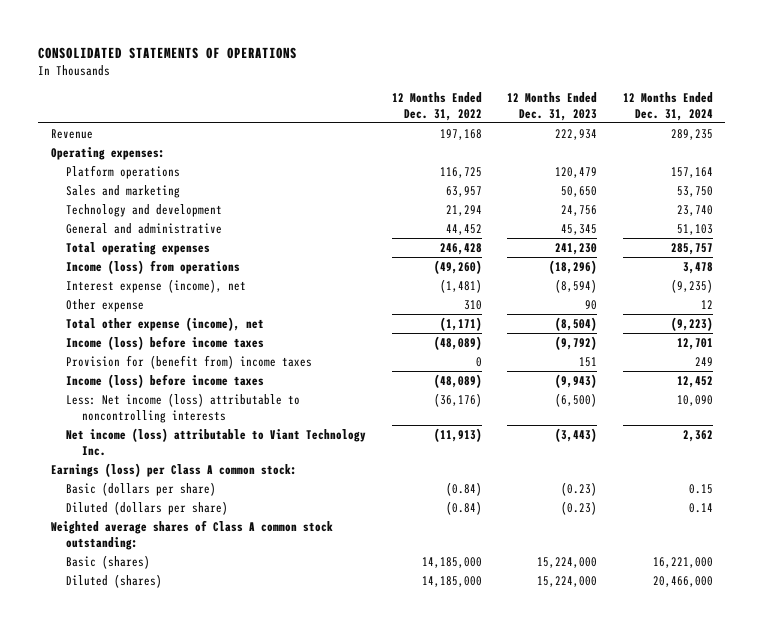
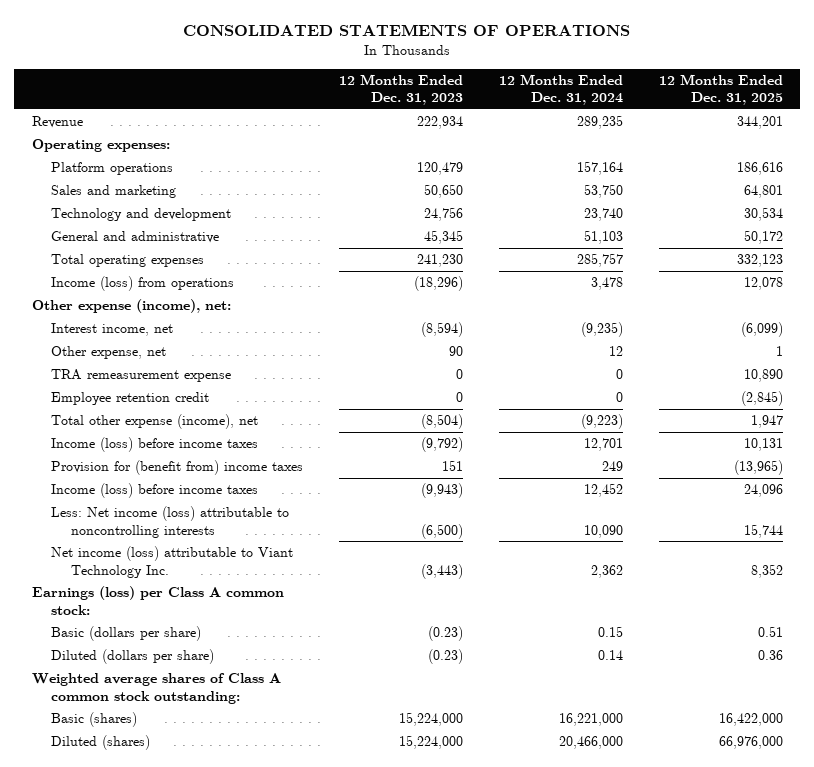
[391,91,482,121] 12 Months Ended Dec. 31, 2022 -> none
none -> [658,73,783,106] 12 Months Ended Dec. 31, 2025
none -> [31,299,231,314] Other expense (income), net:
[66,279,247,294] Interest expense (income), net -> [51,323,174,337] Interest income, net
[66,299,145,313] Other expense -> [51,346,167,360] Other expense, net
none -> [51,369,232,383] TRA remeasurement expense
none -> [51,392,210,406] Employee retention credit

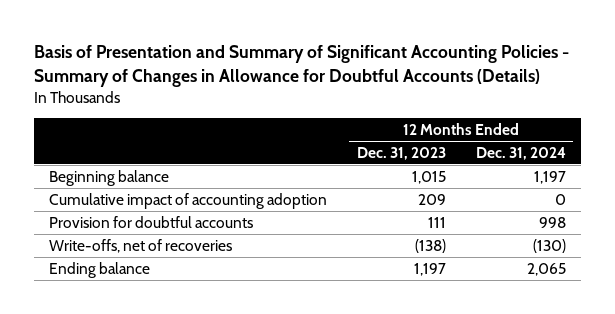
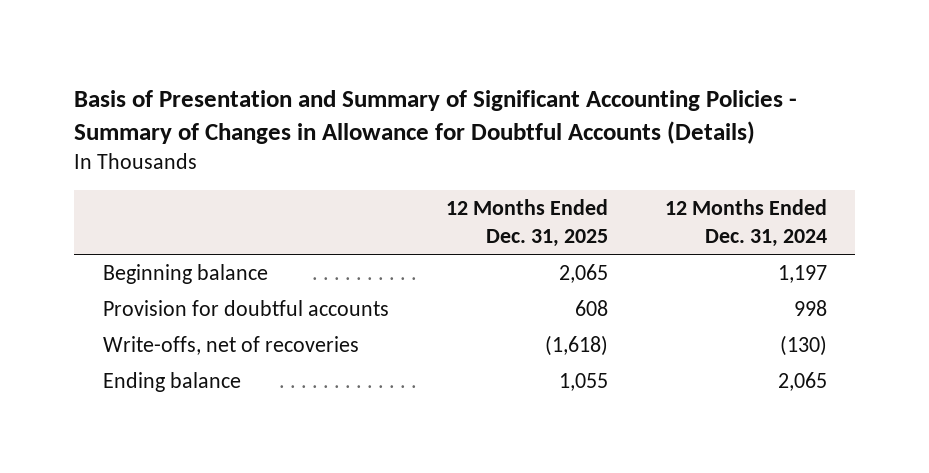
[356,146,446,160] Dec. 31, 2023 -> none
none -> [445,199,608,247] 12 Months Ended Dec. 31, 2025
[49,192,328,209] Cumulative impact of accounting adoption -> none

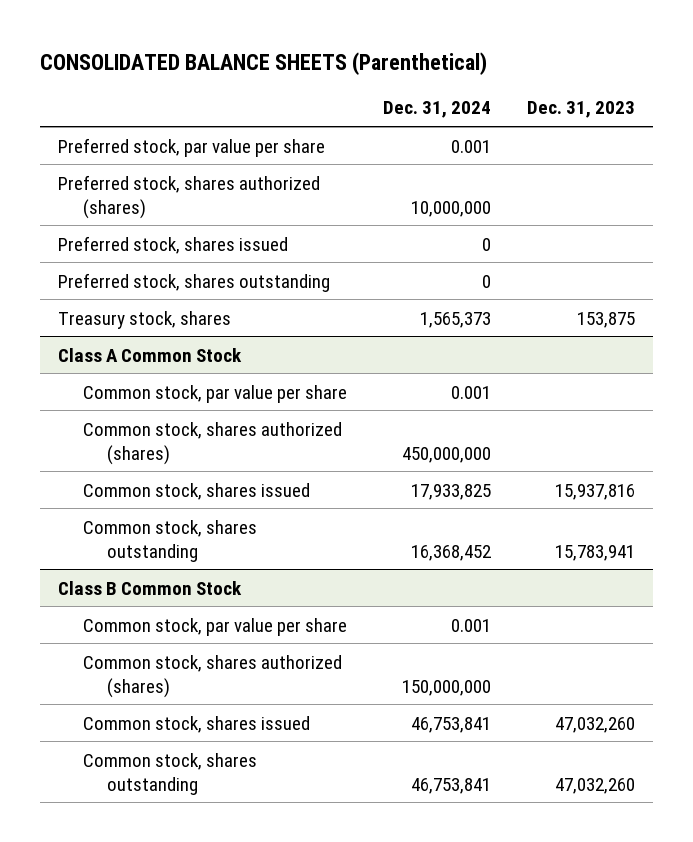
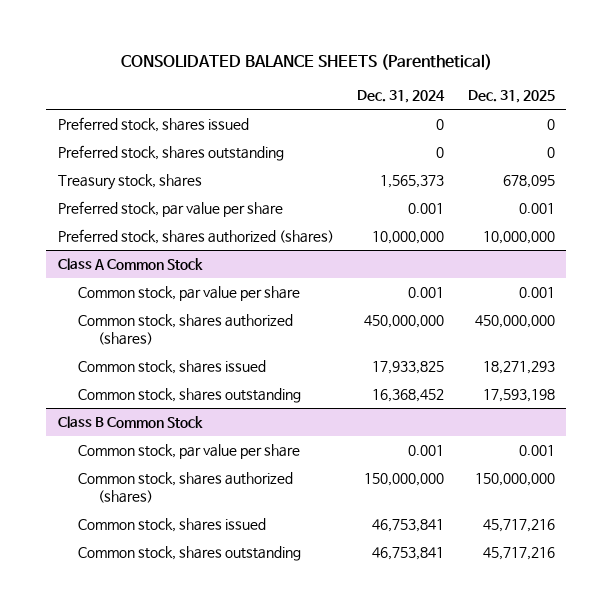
[526,101,635,119] Dec. 31, 2023 -> none
none -> [467,89,555,103] Dec. 31, 2025
[58,137,326,157] Preferred stock, par value per share -> [57,201,283,218] Preferred stock, par value per share
[58,174,321,219] Preferred stock, shares authorized (shares) -> [57,229,334,245] Preferred stock, shares authorized (shares)

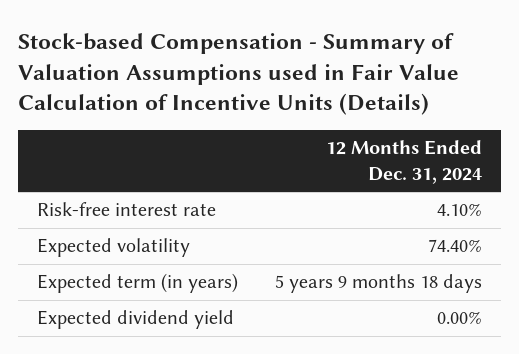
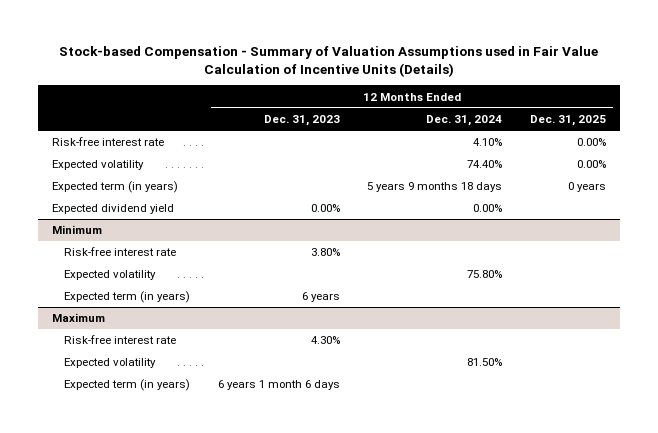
none -> [263,115,340,127] Dec. 31, 2023
none -> [529,115,606,127] Dec. 31, 2025
none -> [51,225,102,235] Minimum
none -> [64,247,177,257] Risk-free interest rate
none -> [64,270,157,281] Expected volatility
none -> [64,291,191,304] Expected term (in years)
none -> [51,313,105,323] Maximum
none -> [64,335,177,345] Risk-free interest rate
none -> [64,358,157,369] Expected volatility
none -> [64,379,191,392] Expected term (in years)

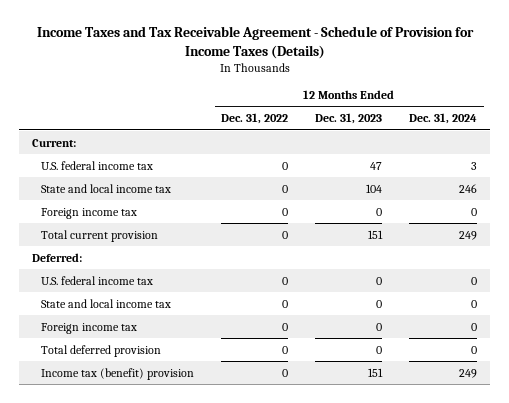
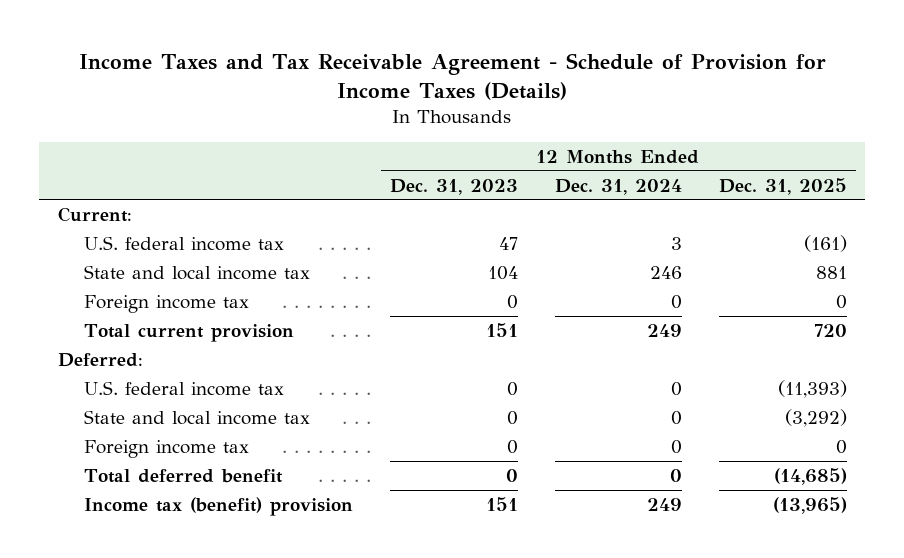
[221,113,289,125] Dec. 31, 2022 -> none
none -> [718,177,847,195] Dec. 31, 2025
[41,344,162,357] Total deferred provision -> [83,468,283,483] Total deferred benefit

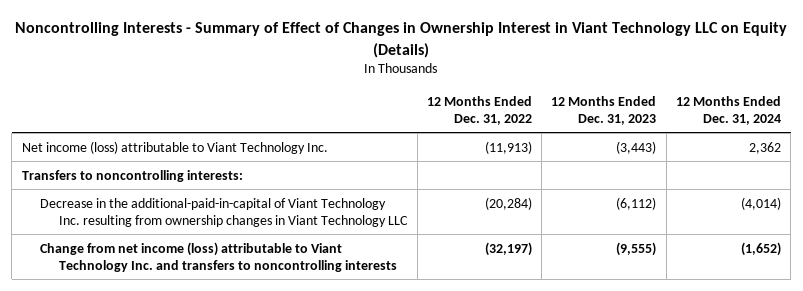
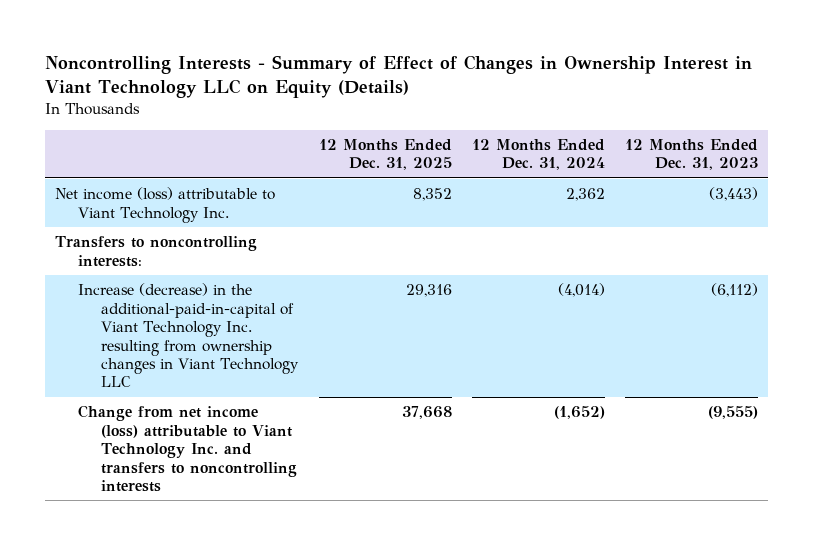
[426,95,532,125] 12 Months Ended Dec. 31, 2022 -> none
none -> [318,138,452,171] 12 Months Ended Dec. 31, 2025
[40,197,409,227] Decrease in the additional-paid-in-capital of Viant Technology Inc. resulting from ownership changes in Viant Technology LLC -> [78,283,300,388] Increase (decrease) in the additional-paid-in-capital of Viant Technology Inc. resulting from ownership changes in Viant Technology LLC

